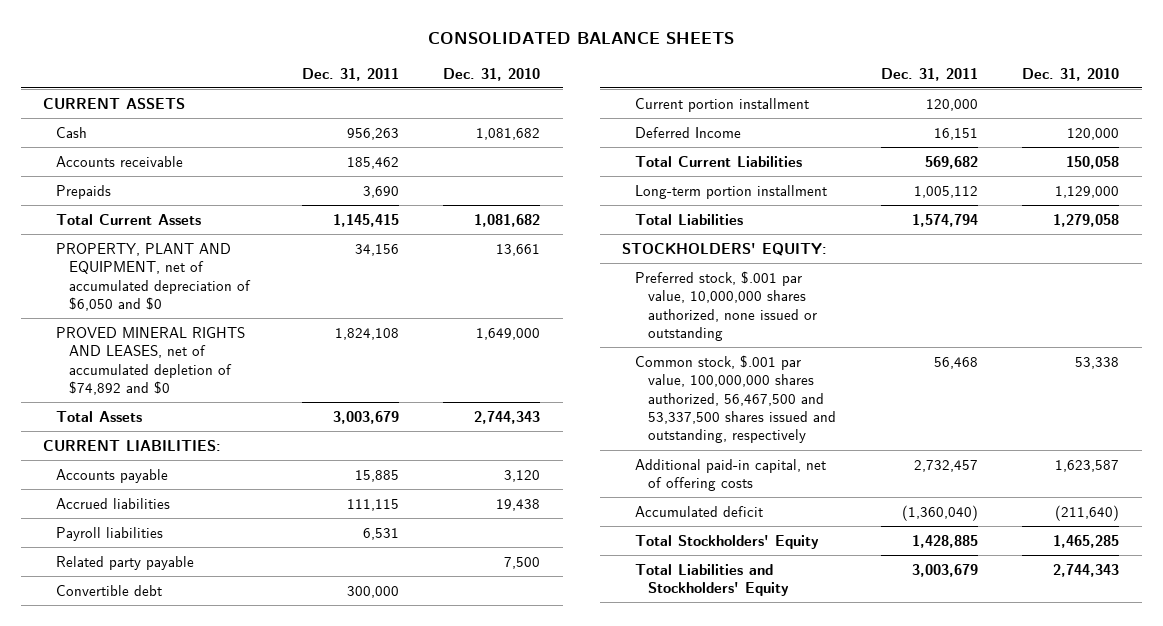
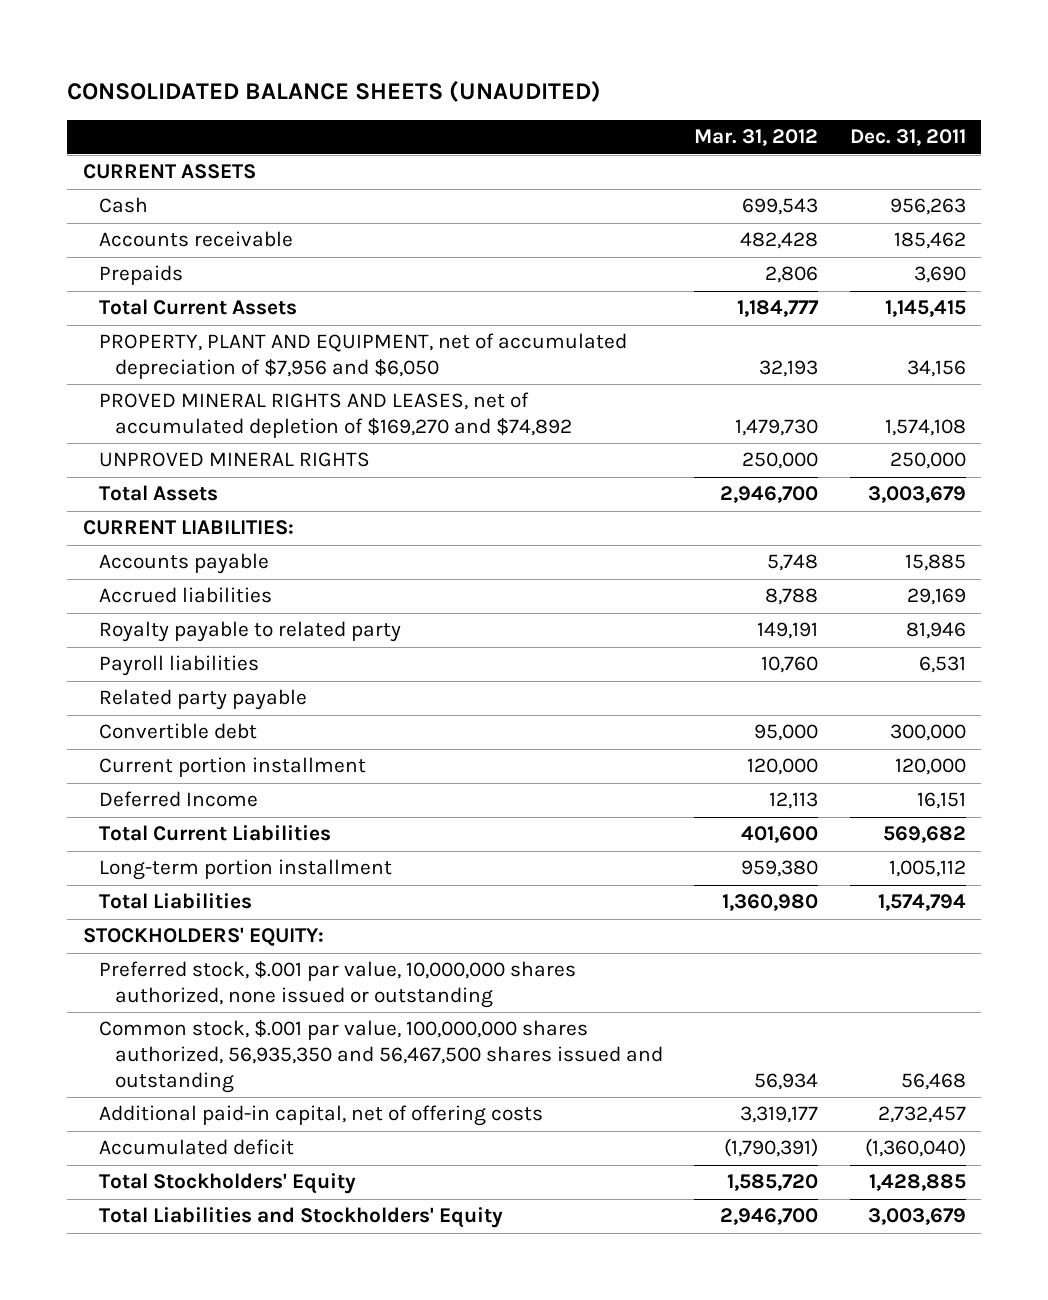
[428,32,735,45] CONSOLIDATED BALANCE SHEETS -> [66,80,601,103] CONSOLIDATED BALANCE SHEETS (UNAUDITED)
[443,67,541,81] Dec. 31, 2010 -> none
none -> [694,129,819,147] Mar. 31, 2012
[56,242,252,311] PROPERTY, PLANT AND EQUIPMENT, net of accumulated depreciation of $6,050 and $0 -> [98,333,627,380] PROPERTY, PLANT AND EQUIPMENT, net of accumulated depreciation of $7,956 and $6,050
[56,326,246,395] PROVED MINERAL RIGHTS AND LEASES, net of accumulated depletion of $74,892 and $0 -> [98,392,572,439] PROVED MINERAL RIGHTS AND LEASES, net of accumulated depletion of $169,270 and $74,892
[334,327,399,340] 1,824,108 -> [884,419,966,437] 1,574,108
none -> [98,452,370,468] UNPROVED MINERAL RIGHTS
[346,498,399,511] 111,115 -> [906,588,966,606] 29,169
none -> [98,621,401,643] Royalty payable to related party
[635,354,837,444] Common stock, $.001 par value, 100,000,000 shares authorized, 56,467,500 and 53,337,500 shares issued and outstanding, respectively -> [98,1020,663,1093] Common stock, $.001 par value, 100,000,000 shares authorized, 56,935,350 and 56,467,500 shares issued and outstanding

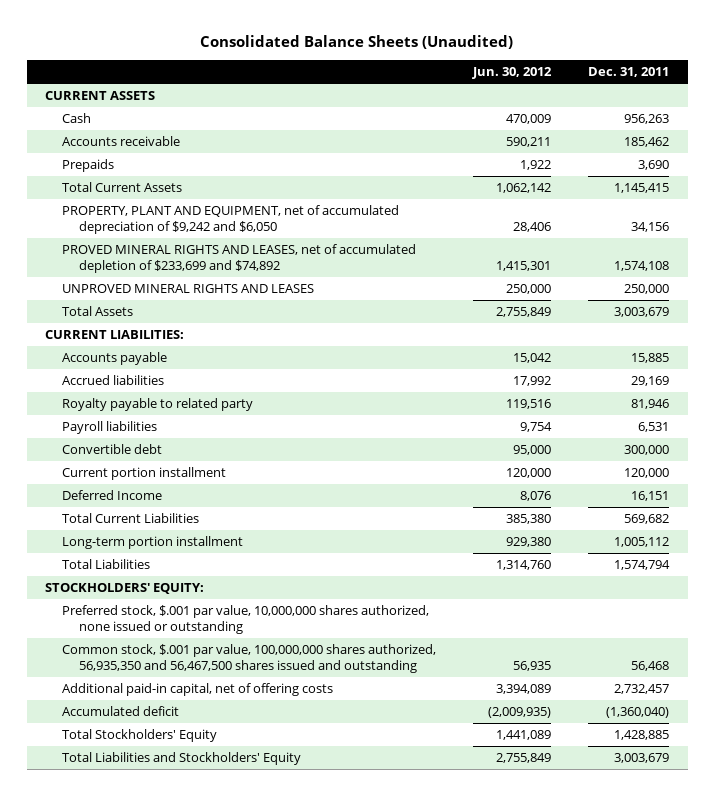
[66,80,601,103] CONSOLIDATED BALANCE SHEETS (UNAUDITED) -> [200,35,514,50] Consolidated Balance Sheets (Unaudited)
[694,129,819,147] Mar. 31, 2012 -> none
none -> [472,67,553,80] Jun. 30, 2012
[98,333,627,380] PROPERTY, PLANT AND EQUIPMENT, net of accumulated depreciation of $7,956 and $6,050 -> [62,205,400,234] PROPERTY, PLANT AND EQUIPMENT, net of accumulated depreciation of $9,242 and $6,050
[98,392,572,439] PROVED MINERAL RIGHTS AND LEASES, net of accumulated depletion of $169,270 and $74,892 -> [62,244,417,273] PROVED MINERAL RIGHTS AND LEASES, net of accumulated depletion of $233,699 and $74,892
[98,452,370,468] UNPROVED MINERAL RIGHTS -> [62,284,315,294] UNPROVED MINERAL RIGHTS AND LEASES
[98,689,307,711] Related party payable -> none

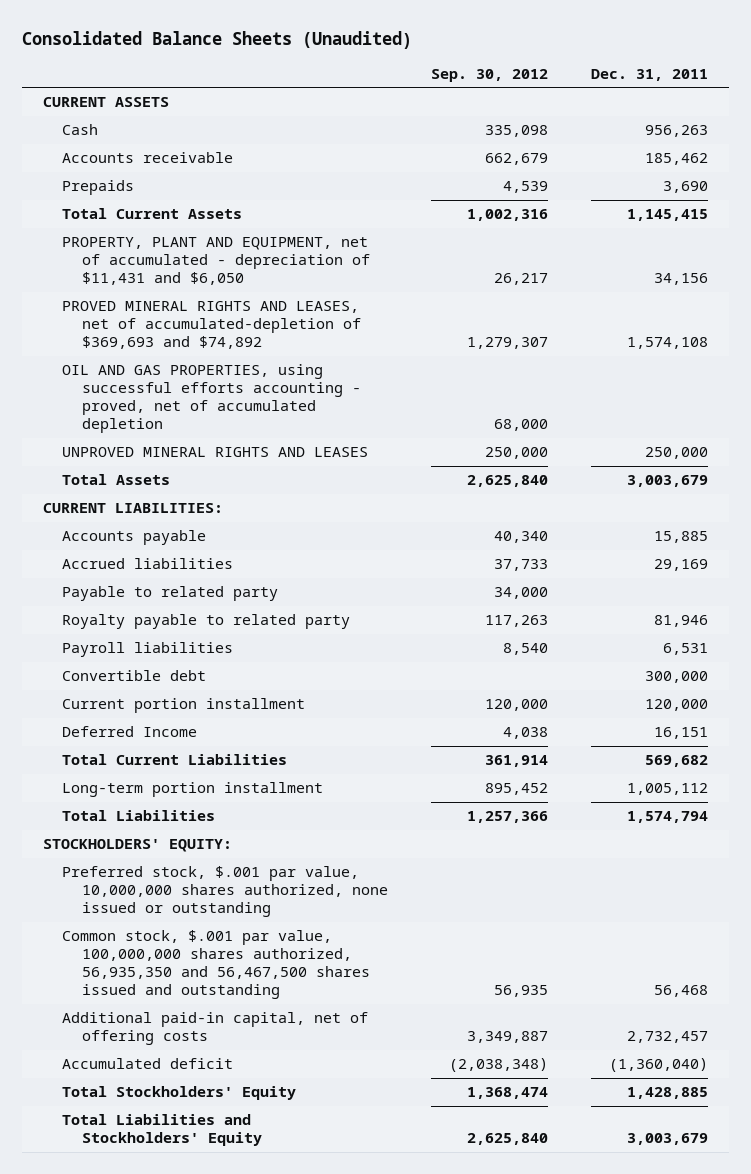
[472,67,553,80] Jun. 30, 2012 -> none
none -> [430,68,548,82] Sep. 30, 2012
[62,205,400,234] PROPERTY, PLANT AND EQUIPMENT, net of accumulated depreciation of $9,242 and $6,050 -> [62,237,370,286] PROPERTY, PLANT AND EQUIPMENT, net of accumulated - depreciation of $11,431 and $6,050
[62,244,417,273] PROVED MINERAL RIGHTS AND LEASES, net of accumulated depletion of $233,699 and $74,892 -> [62,301,361,350] PROVED MINERAL RIGHTS AND LEASES, net of accumulated-depletion of $369,693 and $74,892
none -> [62,364,361,434] OIL AND GAS PROPERTIES, using successful efforts accounting - proved, net of accumulated depletion
none -> [62,586,279,602] Payable to related party

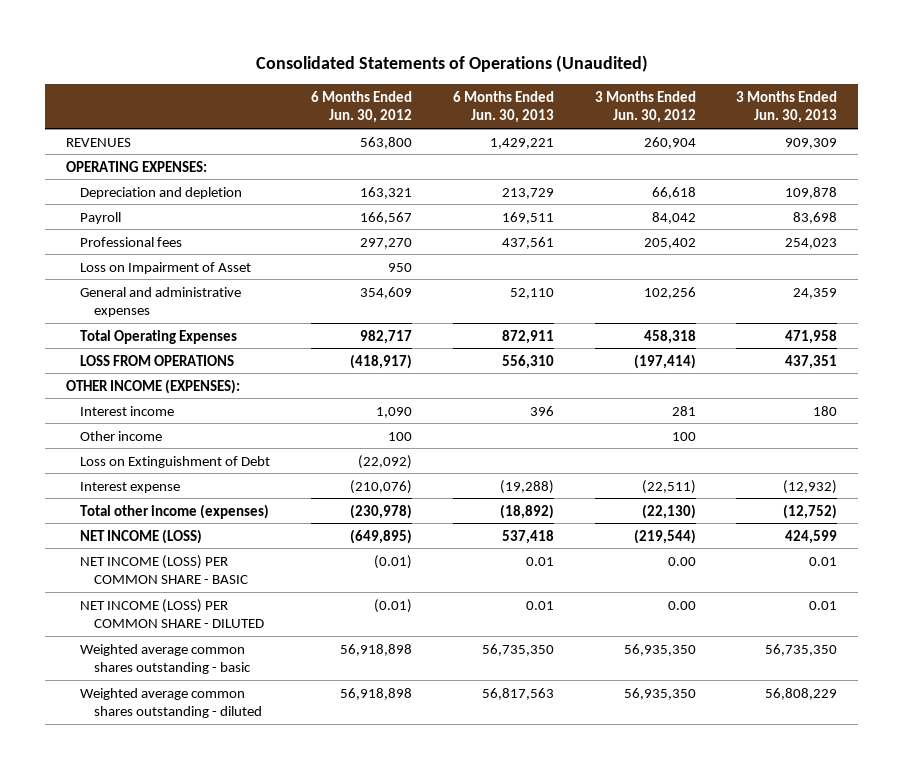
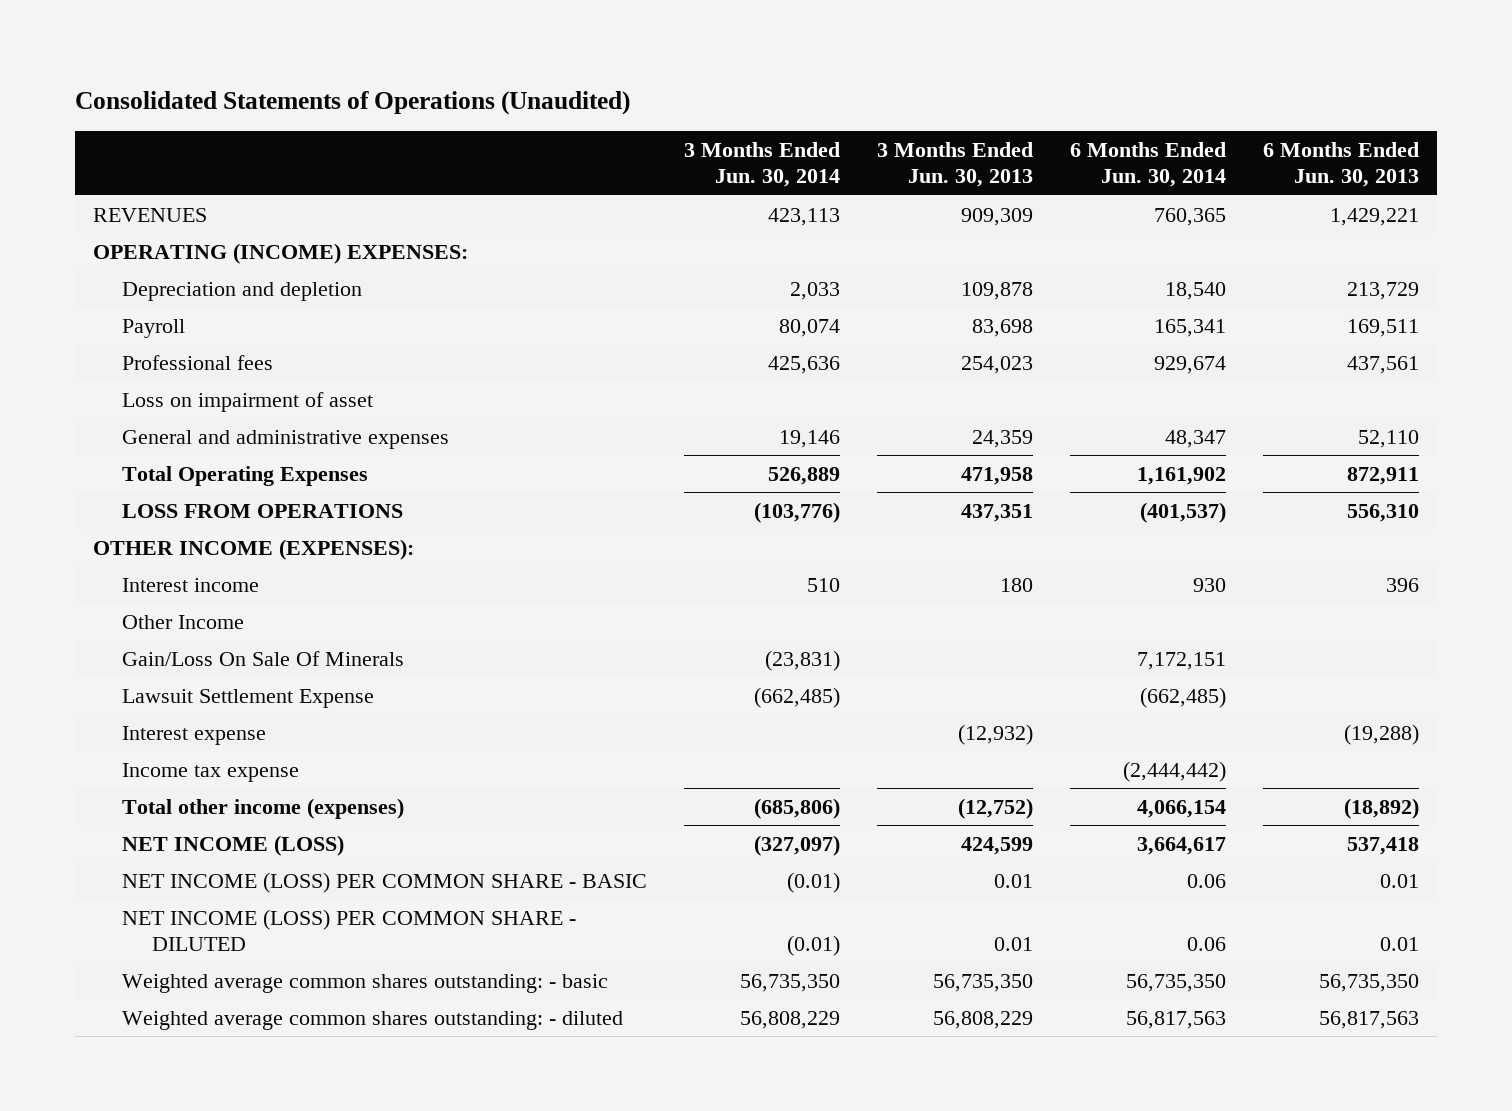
[310,90,412,124] 6 Months Ended Jun. 30, 2012 -> none
[594,90,696,124] 3 Months Ended Jun. 30, 2012 -> none
none -> [684,142,841,188] 3 Months Ended Jun. 30, 2014
none -> [1069,142,1226,188] 6 Months Ended Jun. 30, 2014
[65,160,207,172] OPERATING EXPENSES: -> [93,242,469,264] OPERATING (INCOME) EXPENSES:
[80,261,252,274] Loss on Impairment of Asset -> [122,391,374,412] Loss on impairment of asset
[80,455,271,468] Loss on Extinguishment of Debt -> none
[80,430,163,441] Other income -> [122,614,245,629] Other Income
none -> [122,650,405,666] Gain/Loss On Sale Of Minerals
none -> [122,688,375,708] Lawsuit Settlement Expense
none -> [122,762,300,782] Income tax expense
[80,643,252,675] Weighted average common shares outstanding - basic -> [122,973,609,993] Weighted average common shares outstanding: - basic
[80,687,263,719] Weighted average common shares outstanding - diluted -> [122,1010,624,1030] Weighted average common shares outstanding: - diluted

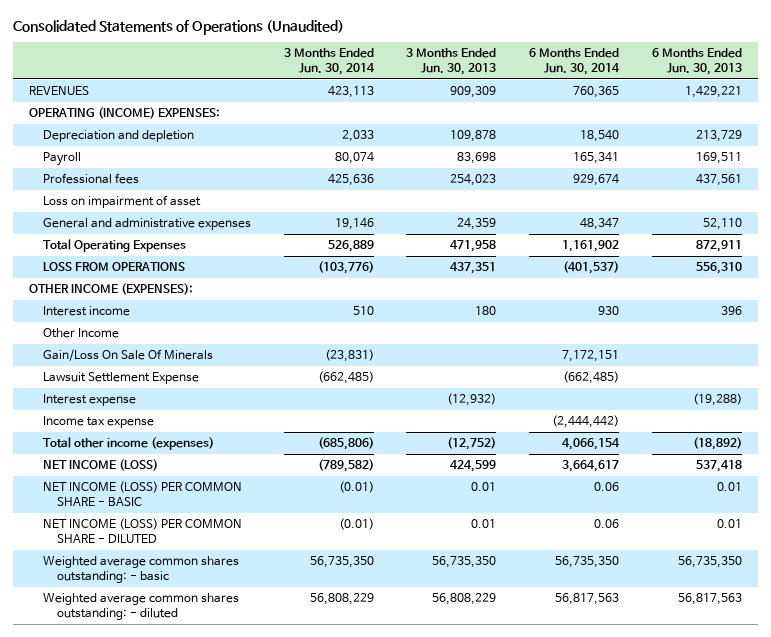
[754,834,841,856] (327,097) -> [317,459,374,473] (789,582)

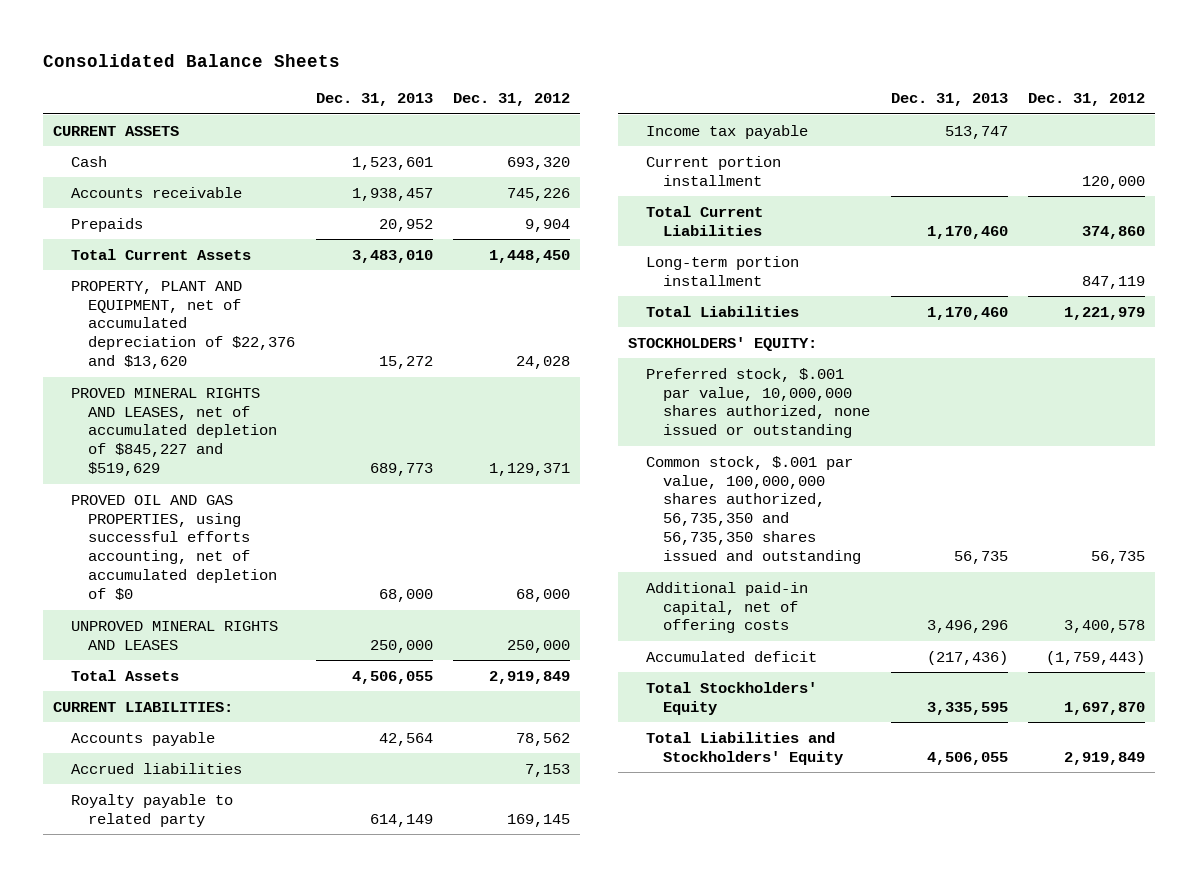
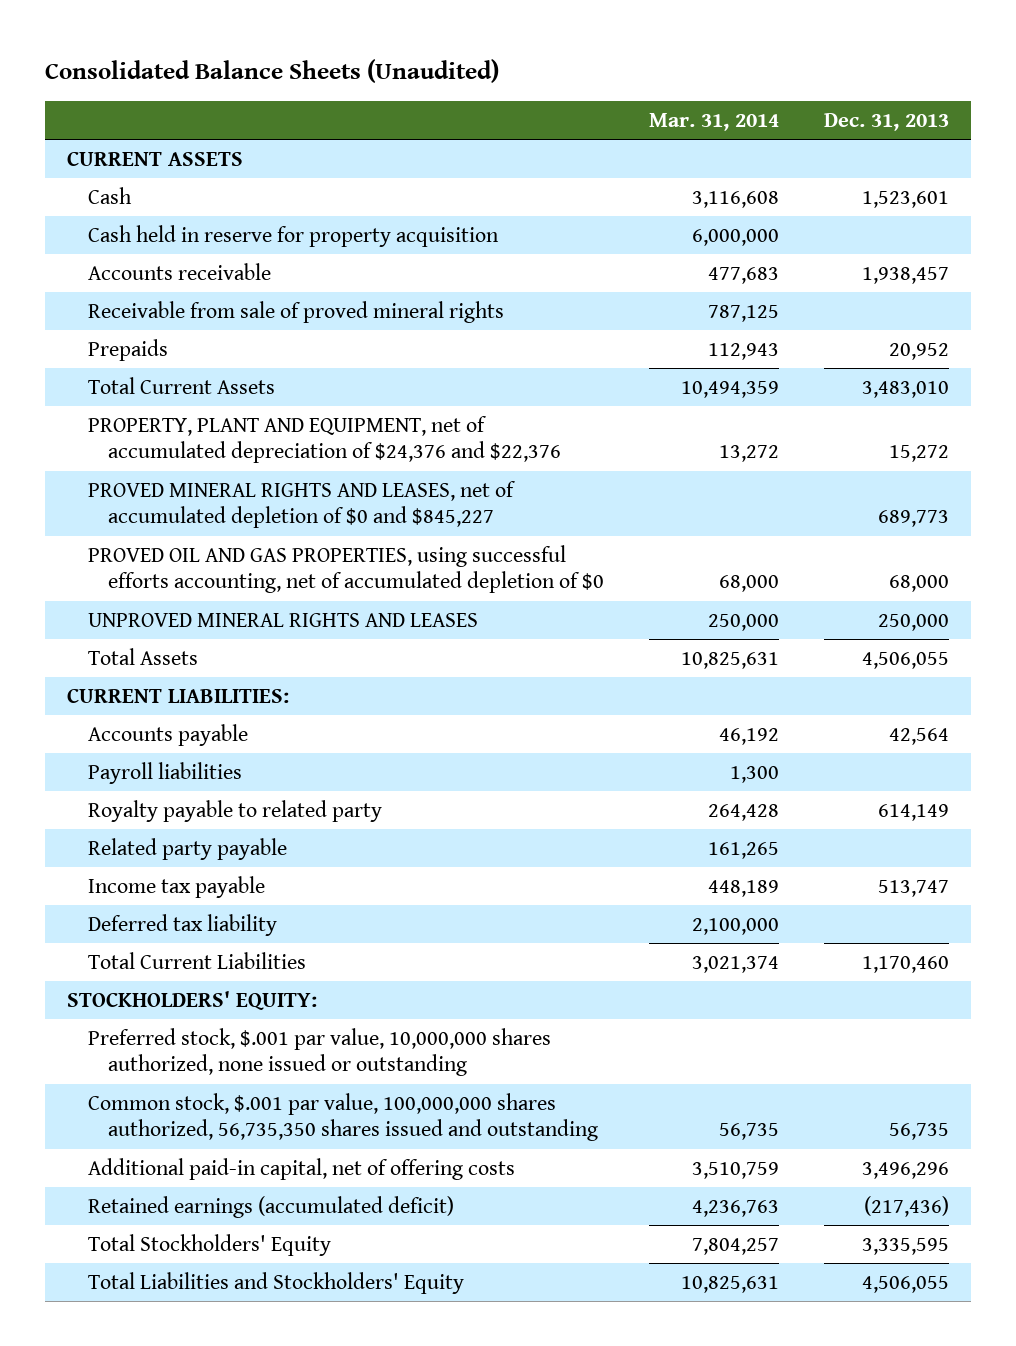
[43,54,341,68] Consolidated Balance Sheets -> [45,59,500,84] Consolidated Balance Sheets (Unaudited)
[452,93,570,107] Dec. 31, 2012 -> none
none -> [648,112,779,131] Mar. 31, 2014
none -> [87,224,499,247] Cash held in reserve for property acquisition
none -> [87,300,504,323] Receivable from sale of proved mineral rights
[70,280,296,370] PROPERTY, PLANT AND EQUIPMENT, net of accumulated depreciation of $22,376 and $13,620 -> [87,415,562,464] PROPERTY, PLANT AND EQUIPMENT, net of accumulated depreciation of $24,376 and $22,376
[70,387,278,477] PROVED MINERAL RIGHTS AND LEASES, net of accumulated depletion of $845,227 and $519,629 -> [87,480,516,529] PROVED MINERAL RIGHTS AND LEASES, net of accumulated depletion of $0 and $845,227
[70,762,242,774] Accrued liabilities -> none
none -> [87,761,242,784] Payroll liabilities
none -> [87,837,287,860] Related party payable
[645,155,781,186] Current portion installment -> none
none -> [87,913,277,936] Deferred tax liability
[645,255,799,286] Long-term portion installment -> none
[645,305,799,317] Total Liabilities -> none
[645,455,862,565] Common stock, $.001 par value, 100,000,000 shares authorized, 56,735,350 and 56,735,350 shares issued and outstanding -> [87,1092,599,1142] Common stock, $.001 par value, 100,000,000 shares authorized, 56,735,350 shares issued and outstanding
[645,650,817,662] Accumulated deficit -> [87,1195,454,1218] Retained earnings (accumulated deficit)

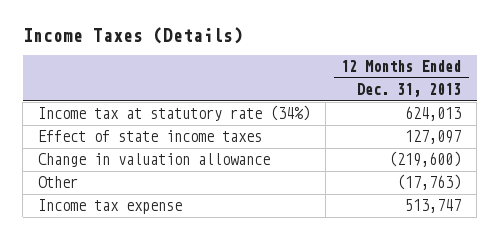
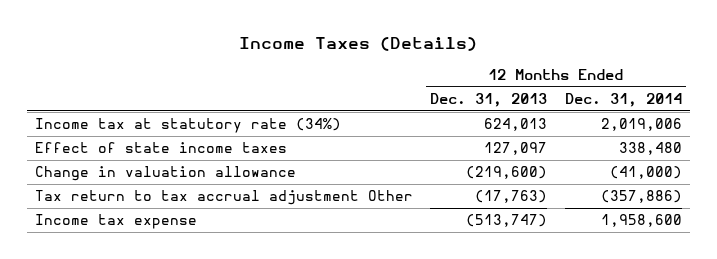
none -> [564,93,682,108] Dec. 31, 2014
[38,176,79,189] Other -> [35,190,414,206] Tax return to tax accrual adjustment Other
[405,199,462,214] 513,747 -> [466,214,548,228] (513,747)

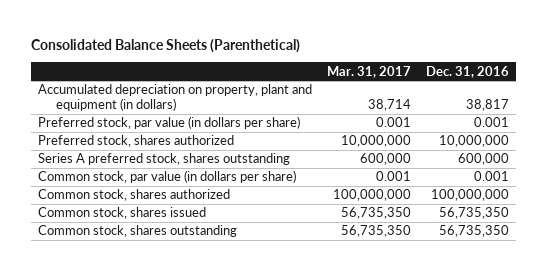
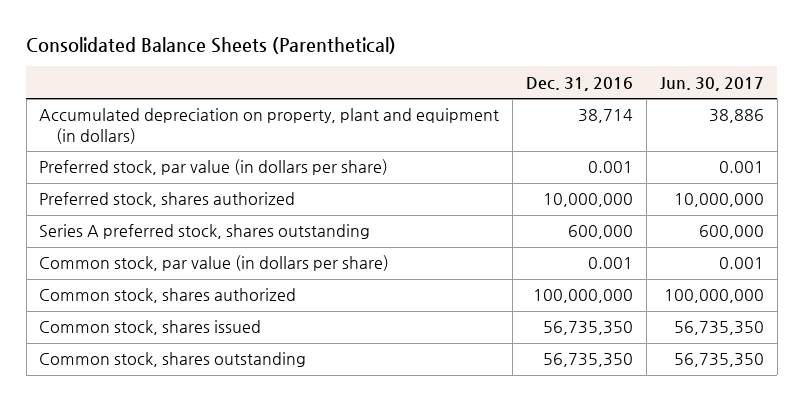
[327,65,412,78] Mar. 31, 2017 -> none
none -> [659,76,764,91] Jun. 30, 2017
[465,99,509,112] 38,817 -> [578,109,634,124] 38,714

